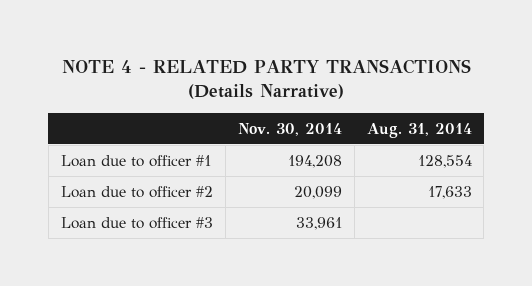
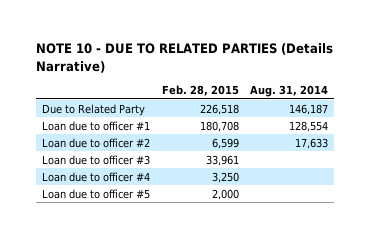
[62,58,472,100] NOTE 4 - RELATED PARTY TRANSACTIONS (Details Narrative) -> [36,43,334,73] NOTE 10 - DUE TO RELATED PARTIES (Details Narrative)
[237,122,342,136] Nov. 30, 2014 -> none
none -> [161,85,239,97] Feb. 28, 2015
none -> [41,103,145,116] Due to Related Party
none -> [41,171,150,182] Loan due to officer #4
none -> [41,188,150,199] Loan due to officer #5

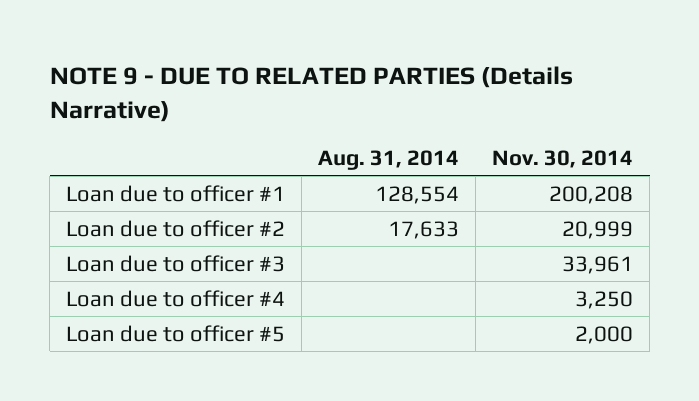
[36,43,334,73] NOTE 10 - DUE TO RELATED PARTIES (Details Narrative) -> [49,65,573,122] NOTE 9 - DUE TO RELATED PARTIES (Details Narrative)
[161,85,239,97] Feb. 28, 2015 -> none
none -> [492,149,634,168] Nov. 30, 2014
[41,103,145,116] Due to Related Party -> none

